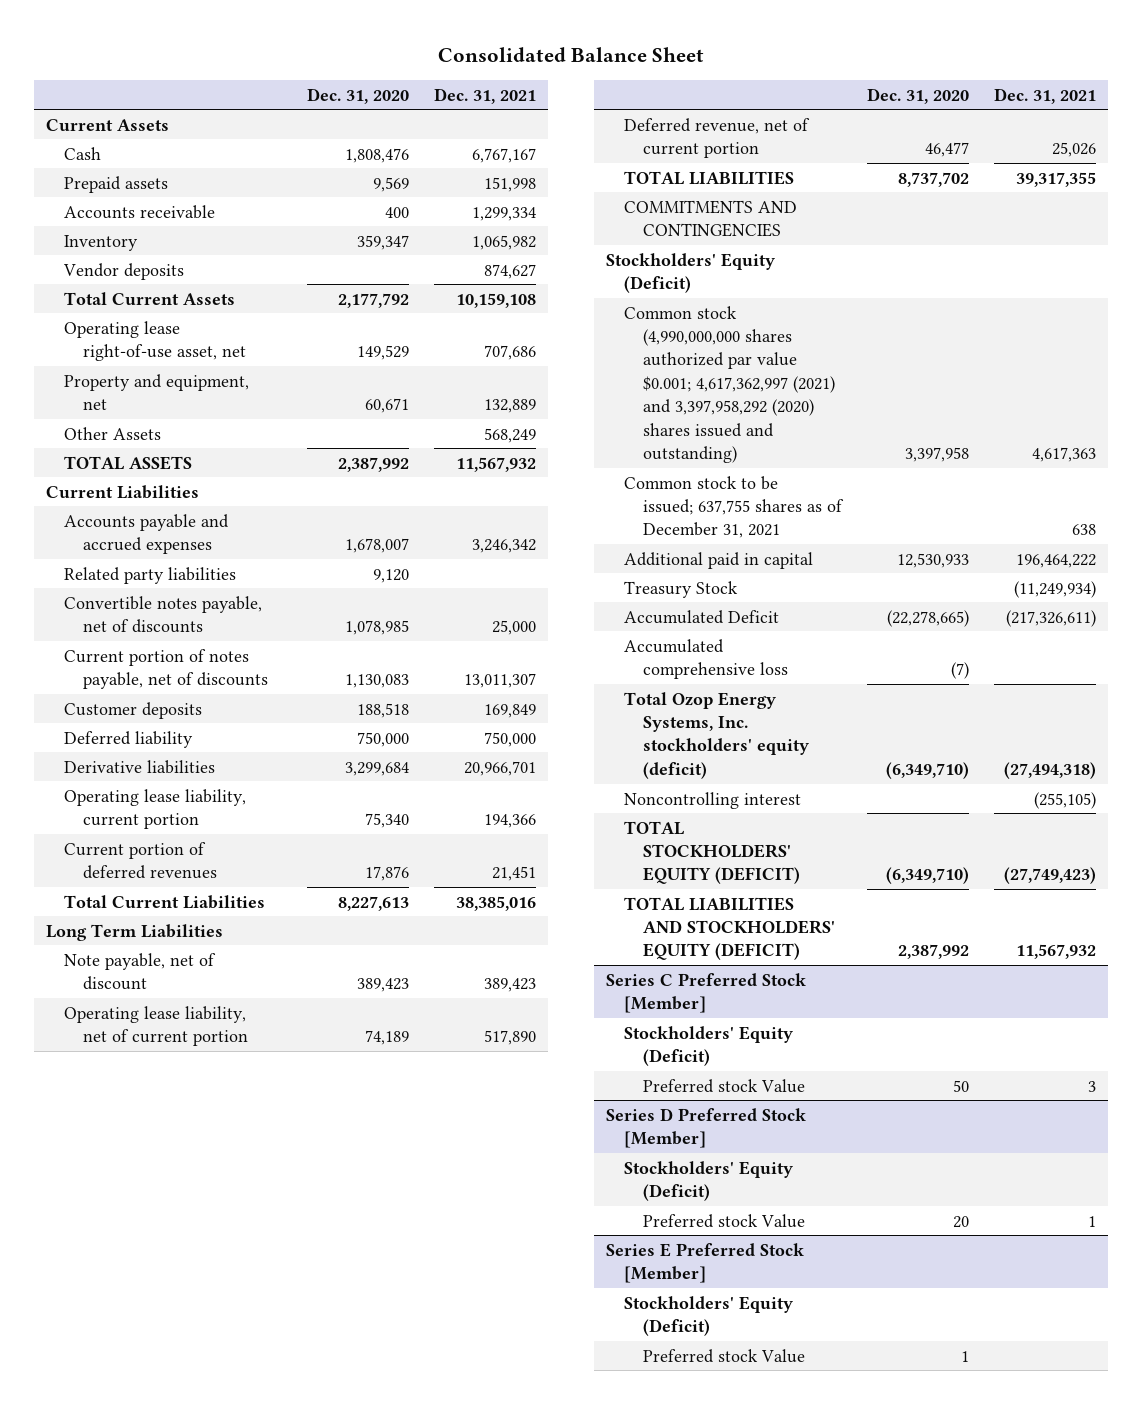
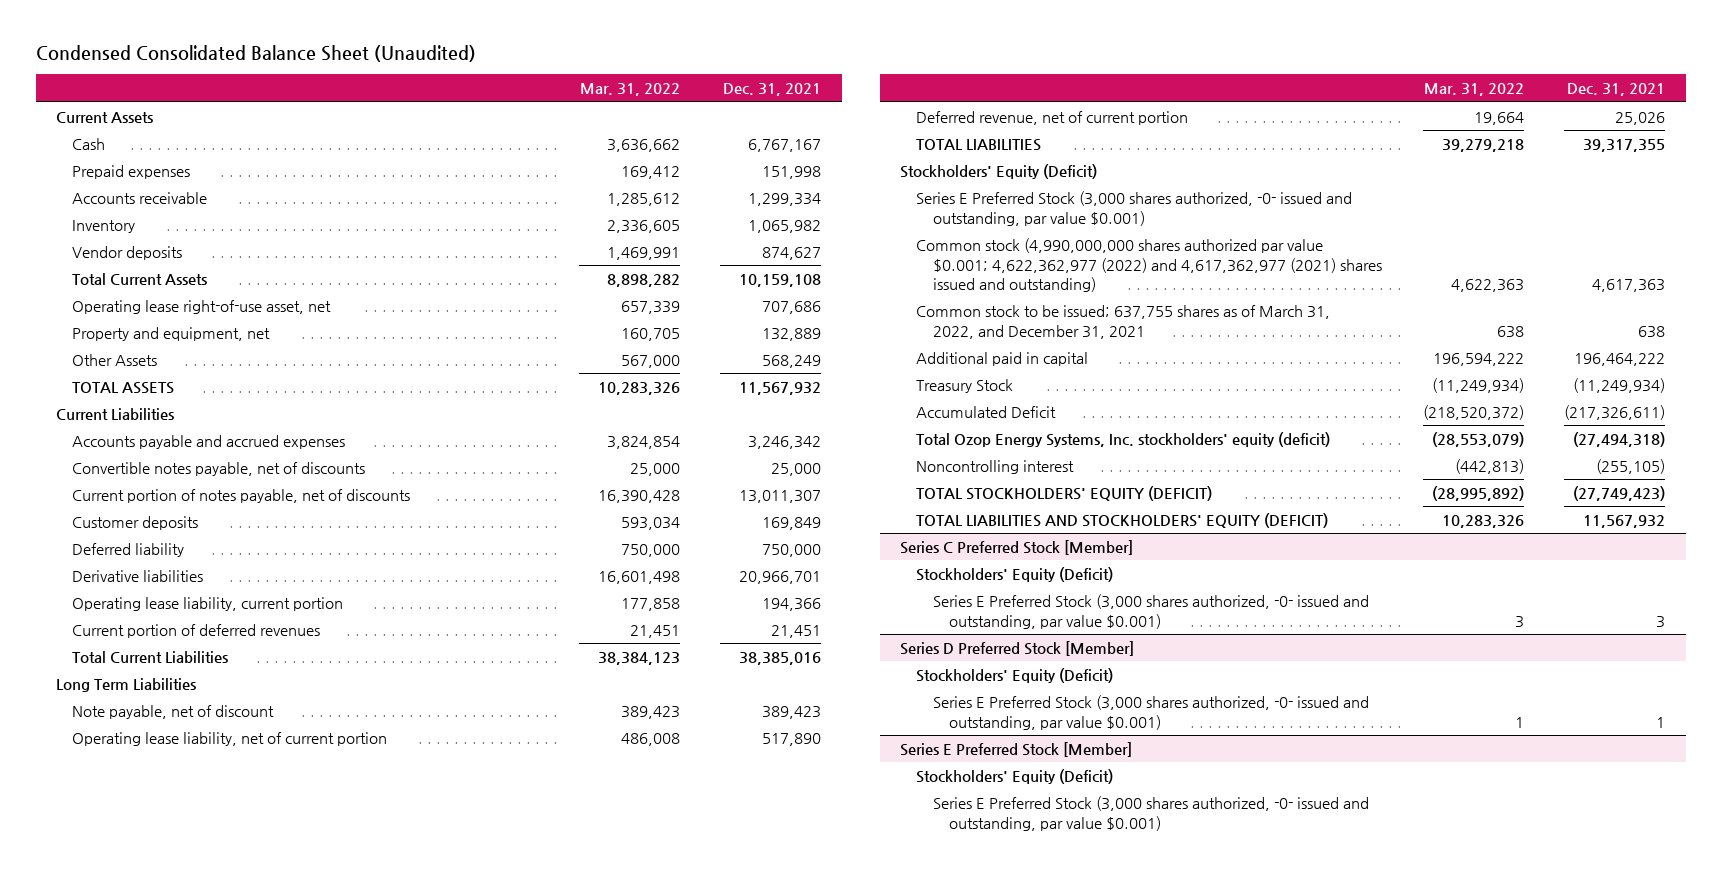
[437,46,704,62] Consolidated Balance Sheet -> [35,45,476,63] Condensed Consolidated Balance Sheet (Unaudited)
[306,87,409,104] Dec. 31, 2020 -> none
none -> [579,83,680,97] Mar. 31, 2022
[64,175,169,193] Prepaid assets -> [72,164,191,179] Prepaid expenses
[64,566,237,584] Related party liabilities -> none
[624,199,798,238] COMMITMENTS AND CONTINGENCIES -> none
none -> [916,190,1353,226] Series E Preferred Stock (3,000 shares authorized, -0- issued and outstanding, par value $0.001)
[624,305,835,464] Common stock (4,990,000,000 shares authorized par value $0.001; 4,617,362,997 (2021) and 3,397,958,292 (2020) shares issued and outstanding) -> [916,237,1382,293] Common stock (4,990,000,000 shares authorized par value $0.001; 4,622,362,977 (2022) and 4,617,362,977 (2021) shares issued and outstanding)
[624,475,844,539] Common stock to be issued; 637,755 shares as of December 31, 2021 -> [916,304,1331,339] Common stock to be issued; 637,755 shares as of March 31, 2022, and December 31, 2021
[624,638,788,680] Accumulated comprehensive loss -> none
[642,1078,805,1093] Preferred stock Value -> [932,593,1369,629] Series E Preferred Stock (3,000 shares authorized, -0- issued and outstanding, par value $0.001)
[642,1213,805,1228] Preferred stock Value -> [932,694,1369,730] Series E Preferred Stock (3,000 shares authorized, -0- issued and outstanding, par value $0.001)
[642,1348,805,1363] Preferred stock Value -> [932,795,1369,831] Series E Preferred Stock (3,000 shares authorized, -0- issued and outstanding, par value $0.001)

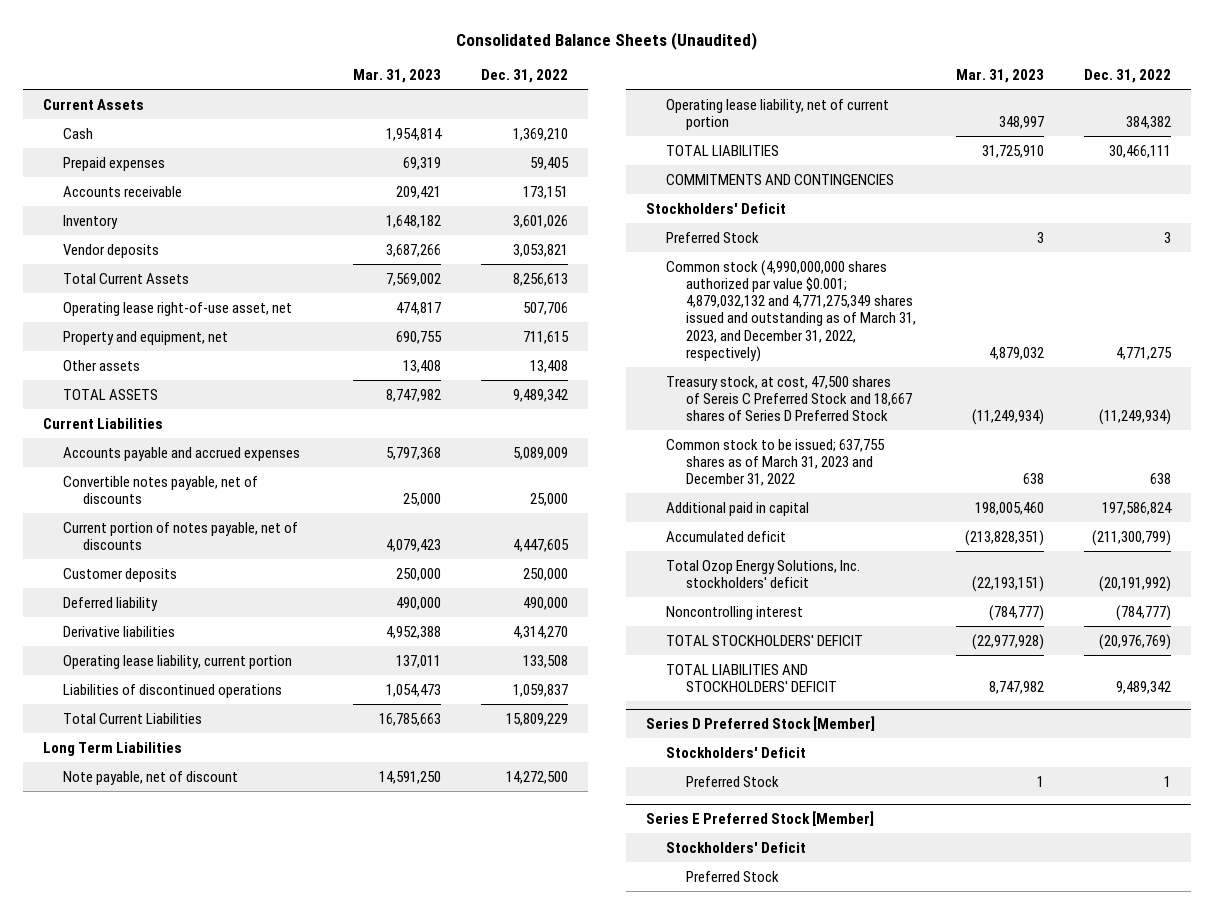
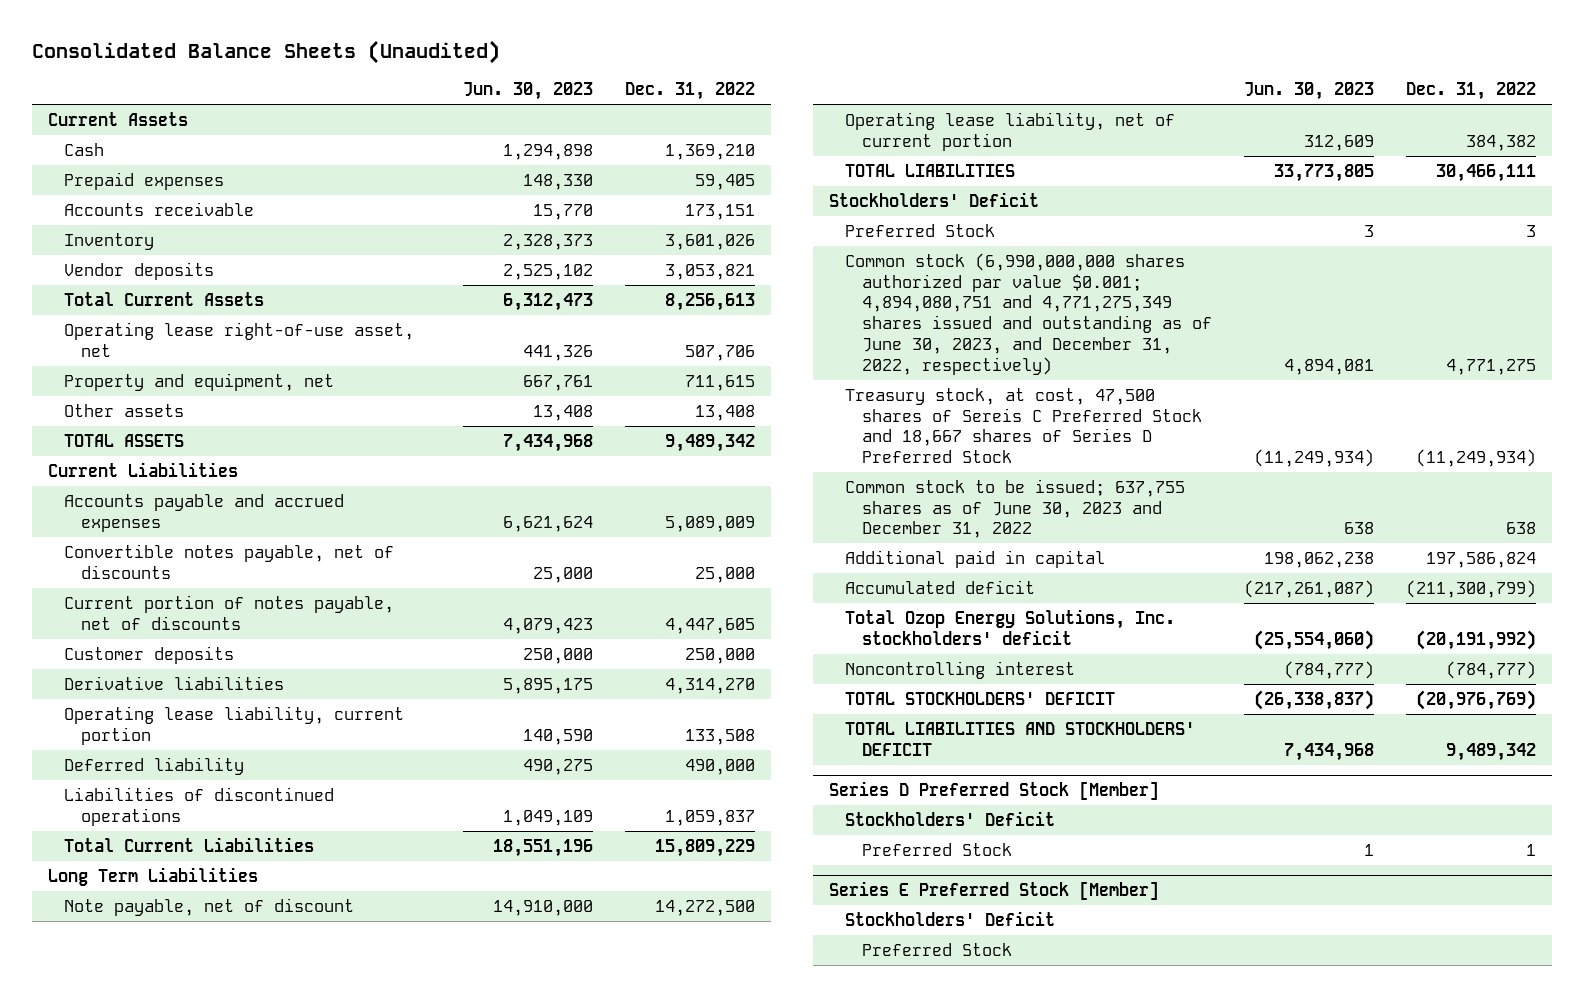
[353,69,442,84] Mar. 31, 2023 -> none
none -> [462,82,593,101] Jun. 30, 2023
[62,596,158,611] Deferred liability -> [64,756,245,775] Deferred liability
[665,173,894,185] COMMITMENTS AND CONTINGENCIES -> none
[665,259,917,363] Common stock (4,990,000,000 shares authorized par value $0.001; 4,879,032,132 and 4,771,275,349 shares issued and outstanding as of March 31, 2023, and December 31, 2022, respectively) -> [845,252,1212,375] Common stock (6,990,000,000 shares authorized par value $0.001; 4,894,080,751 and 4,771,275,349 shares issued and outstanding as of June 30, 2023, and December 31, 2022, respectively)
[665,438,885,487] Common stock to be issued; 637,755 shares as of March 31, 2023 and December 31, 2022 -> [845,478,1186,539] Common stock to be issued; 637,755 shares as of June 30, 2023 and December 31, 2022

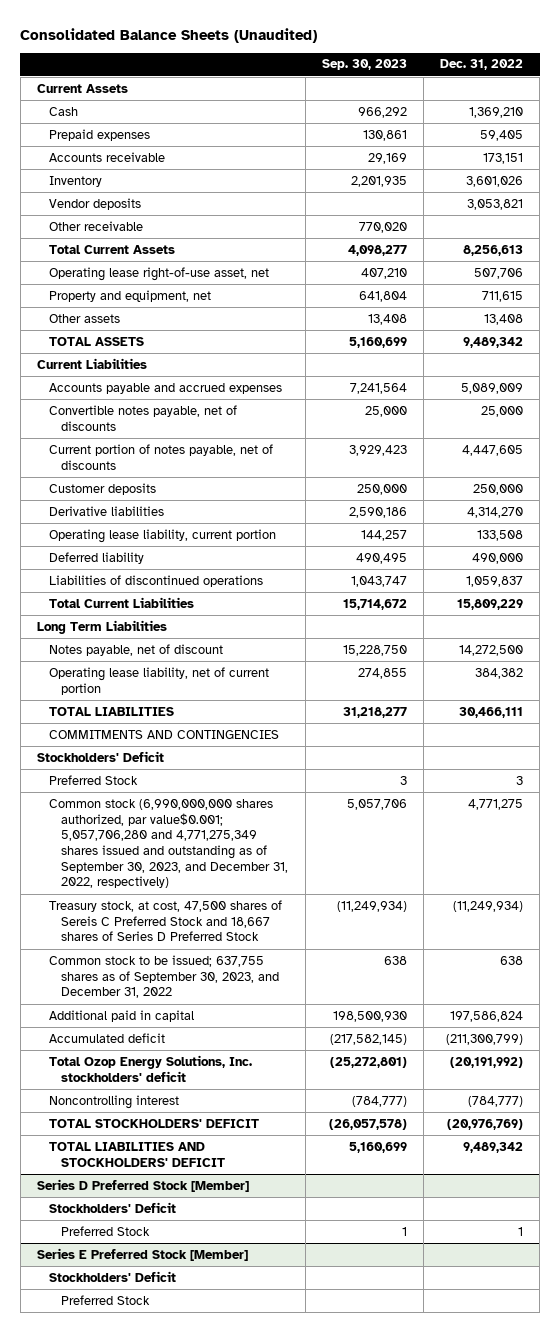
[462,82,593,101] Jun. 30, 2023 -> none
none -> [321,59,407,71] Sep. 30, 2023
none -> [49,220,144,231] Other receivable
[64,897,355,916] Note payable, net of discount -> [49,643,224,656] Notes payable, net of discount
none -> [49,729,280,739] COMMITMENTS AND CONTINGENCIES
[845,252,1212,375] Common stock (6,990,000,000 shares authorized par value $0.001; 4,894,080,751 and 4,771,275,349 shares issued and outstanding as of June 30, 2023, and December 31, 2022, respectively) -> [49,798,289,889] Common stock (6,990,000,000 shares authorized, par value$0.001; 5,057,706,280 and 4,771,275,349 shares issued and outstanding as of September 30, 2023, and December 31, 2022, respectively)
[845,478,1186,539] Common stock to be issued; 637,755 shares as of June 30, 2023 and December 31, 2022 -> [49,954,280,999] Common stock to be issued; 637,755 shares as of September 30, 2023, and December 31, 2022

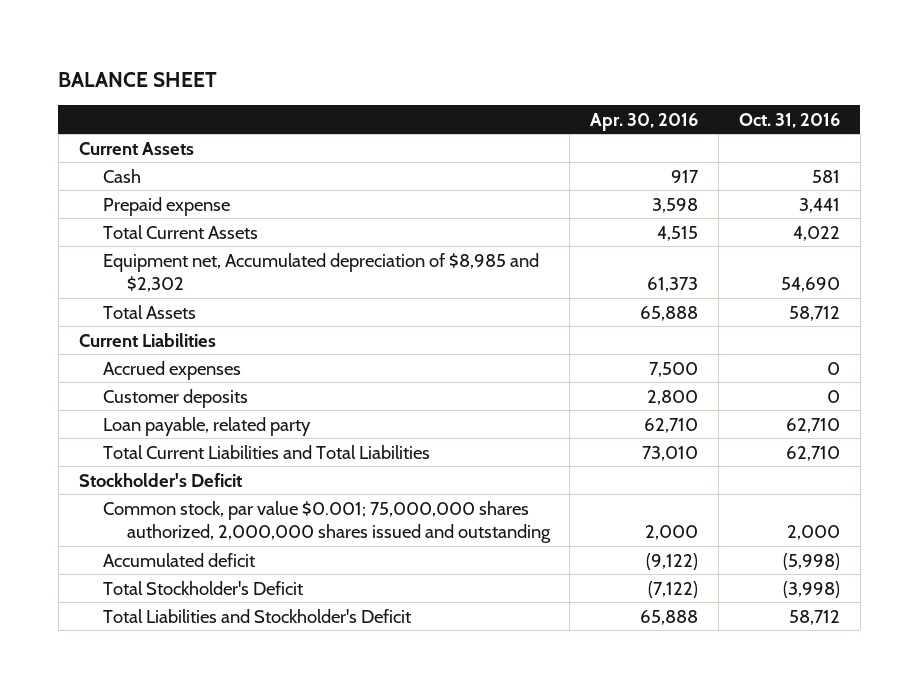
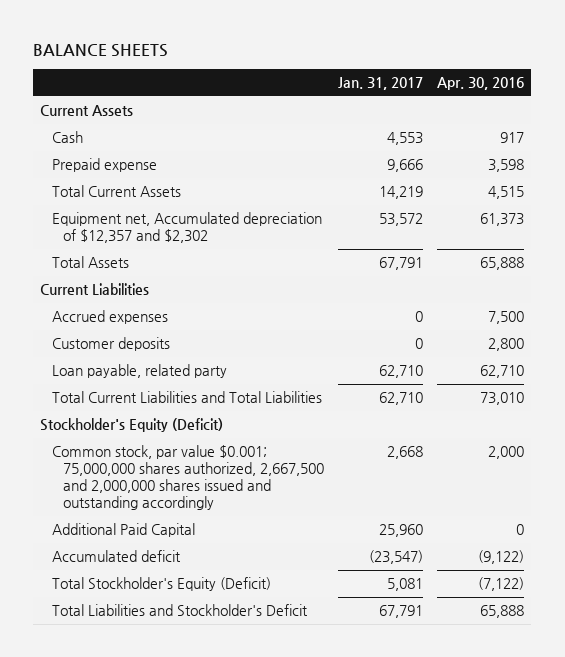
[58,71,218,87] BALANCE SHEET -> [33,43,169,57] BALANCE SHEETS
[738,112,840,128] Oct. 31, 2016 -> none
none -> [338,77,424,91] Jan. 31, 2017
[102,252,539,292] Equipment net, Accumulated depreciation of $8,985 and $2,302 -> [51,212,322,244] Equipment net, Accumulated depreciation of $12,357 and $2,302
[78,472,242,487] Stockholder's Deficit -> [40,418,224,433] Stockholder's Equity (Deficit)
[102,500,551,543] Common stock, par value $0.001; 75,000,000 shares authorized, 2,000,000 shares issued and outstanding -> [51,445,325,511] Common stock, par value $0.001; 75,000,000 shares authorized, 2,667,500 and 2,000,000 shares issued and outstanding accordingly
none -> [51,523,195,538] Additional Paid Capital
[102,580,303,595] Total Stockholder's Deficit -> [51,577,271,592] Total Stockholder's Equity (Deficit)

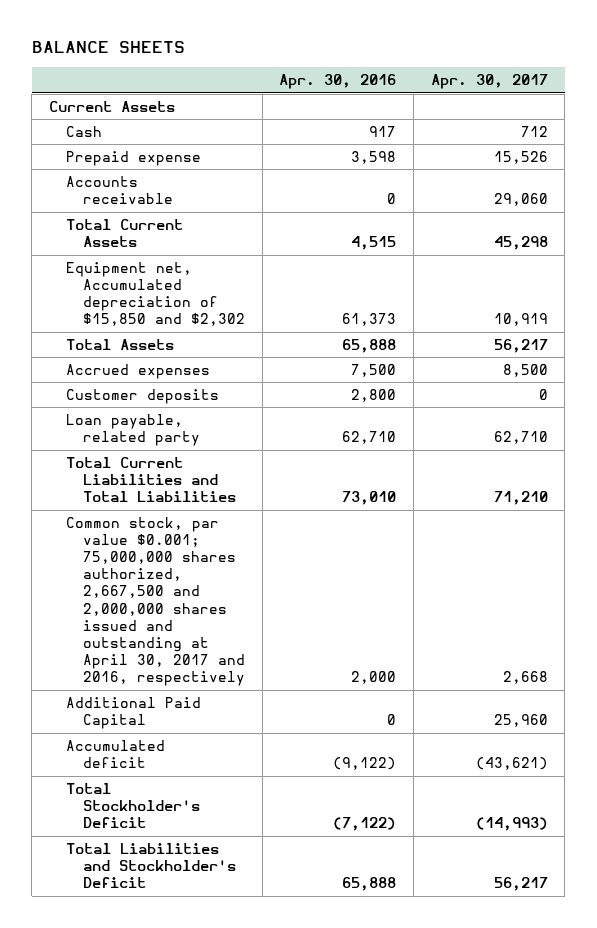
[338,77,424,91] Jan. 31, 2017 -> none
none -> [430,74,548,90] Apr. 30, 2017
none -> [66,175,174,205] Accounts receivable
[51,212,322,244] Equipment net, Accumulated depreciation of $12,357 and $2,302 -> [66,261,246,327] Equipment net, Accumulated depreciation of $15,850 and $2,302
[40,283,150,296] Current Liabilities -> none
[40,418,224,433] Stockholder's Equity (Deficit) -> none
[51,445,325,511] Common stock, par value $0.001; 75,000,000 shares authorized, 2,667,500 and 2,000,000 shares issued and outstanding accordingly -> [66,516,246,687] Common stock, par value $0.001; 75,000,000 shares authorized, 2,667,500 and 2,000,000 shares issued and outstanding at April 30, 2017 and 2016, respectively
[51,577,271,592] Total Stockholder's Equity (Deficit) -> [66,782,201,829] Total Stockholder's Deficit

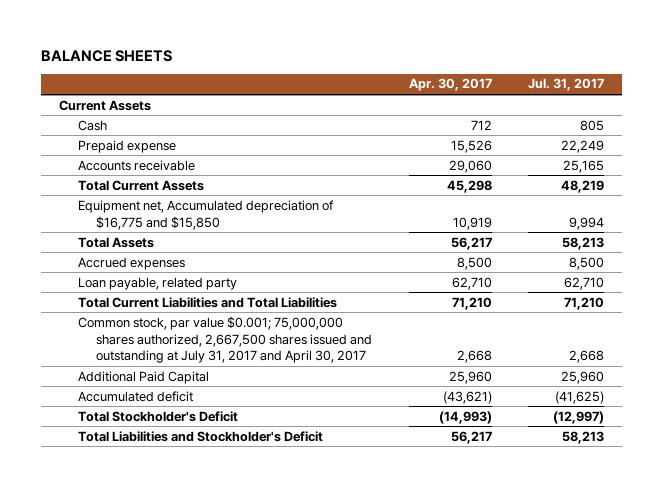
[279,74,397,90] Apr. 30, 2016 -> none
none -> [528,78,605,92] Jul. 31, 2017
[66,261,246,327] Equipment net, Accumulated depreciation of $15,850 and $2,302 -> [77,199,334,230] Equipment net, Accumulated depreciation of $16,775 and $15,850
[66,388,220,404] Customer deposits -> none
[66,516,246,687] Common stock, par value $0.001; 75,000,000 shares authorized, 2,667,500 and 2,000,000 shares issued and outstanding at April 30, 2017 and 2016, respectively -> [77,315,373,364] Common stock, par value $0.001; 75,000,000 shares authorized, 2,667,500 shares issued and outstanding at July 31, 2017 and April 30, 2017

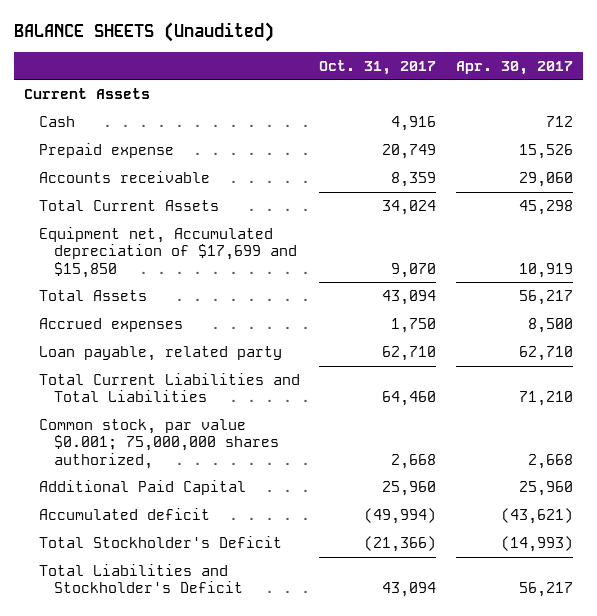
[40,49,172,62] BALANCE SHEETS -> [13,21,274,42] BALANCE SHEETS (Unaudited)
[528,78,605,92] Jul. 31, 2017 -> none
none -> [319,59,437,75] Oct. 31, 2017
[77,199,334,230] Equipment net, Accumulated depreciation of $16,775 and $15,850 -> [38,227,297,278] Equipment net, Accumulated depreciation of $17,699 and $15,850
[77,315,373,364] Common stock, par value $0.001; 75,000,000 shares authorized, 2,667,500 shares issued and outstanding at July 31, 2017 and April 30, 2017 -> [38,419,279,469] Common stock, par value $0.001; 75,000,000 shares authorized,

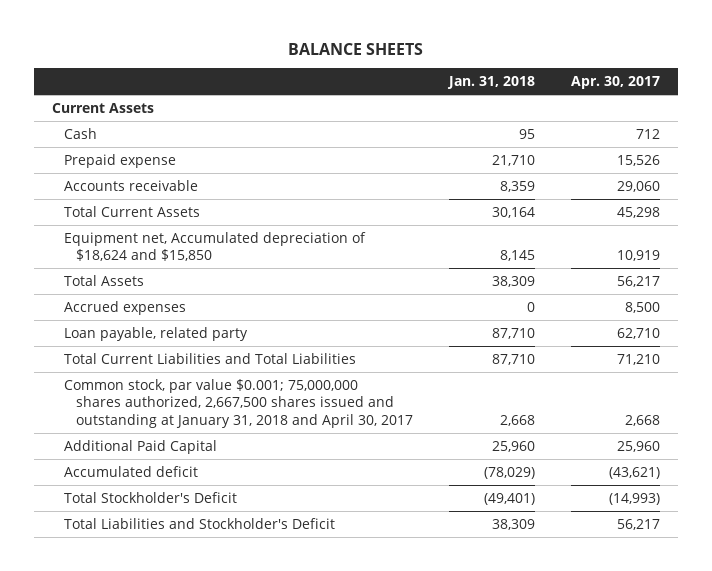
[13,21,274,42] BALANCE SHEETS (Unaudited) -> [287,42,423,55] BALANCE SHEETS
[319,59,437,75] Oct. 31, 2017 -> none
none -> [446,76,535,90] Jan. 31, 2018
[38,227,297,278] Equipment net, Accumulated depreciation of $17,699 and $15,850 -> [63,231,366,262] Equipment net, Accumulated depreciation of $18,624 and $15,850
[38,419,279,469] Common stock, par value $0.001; 75,000,000 shares authorized, -> [63,378,413,428] Common stock, par value $0.001; 75,000,000 shares authorized, 2,667,500 shares issued and outstanding at January 31, 2018 and April 30, 2017

